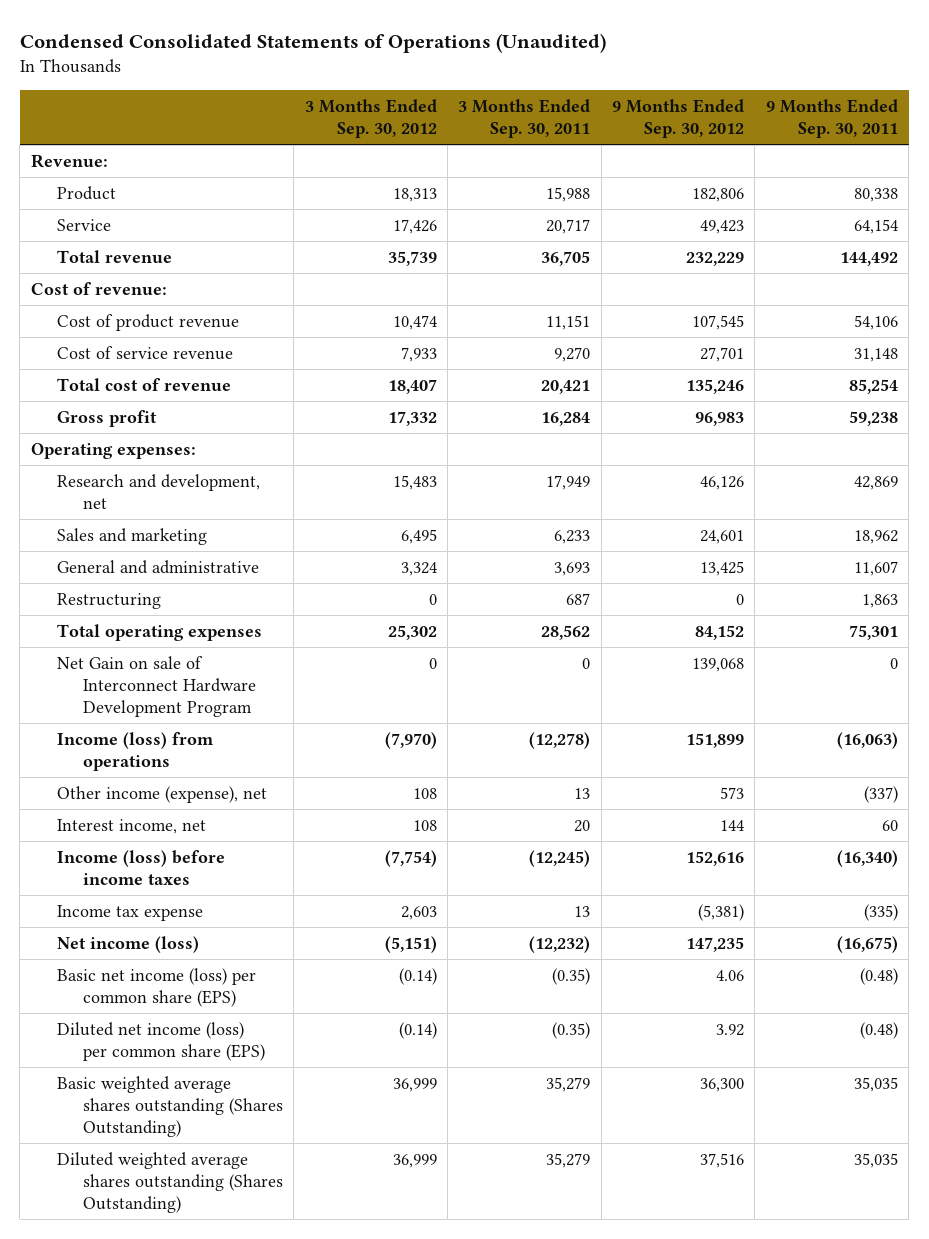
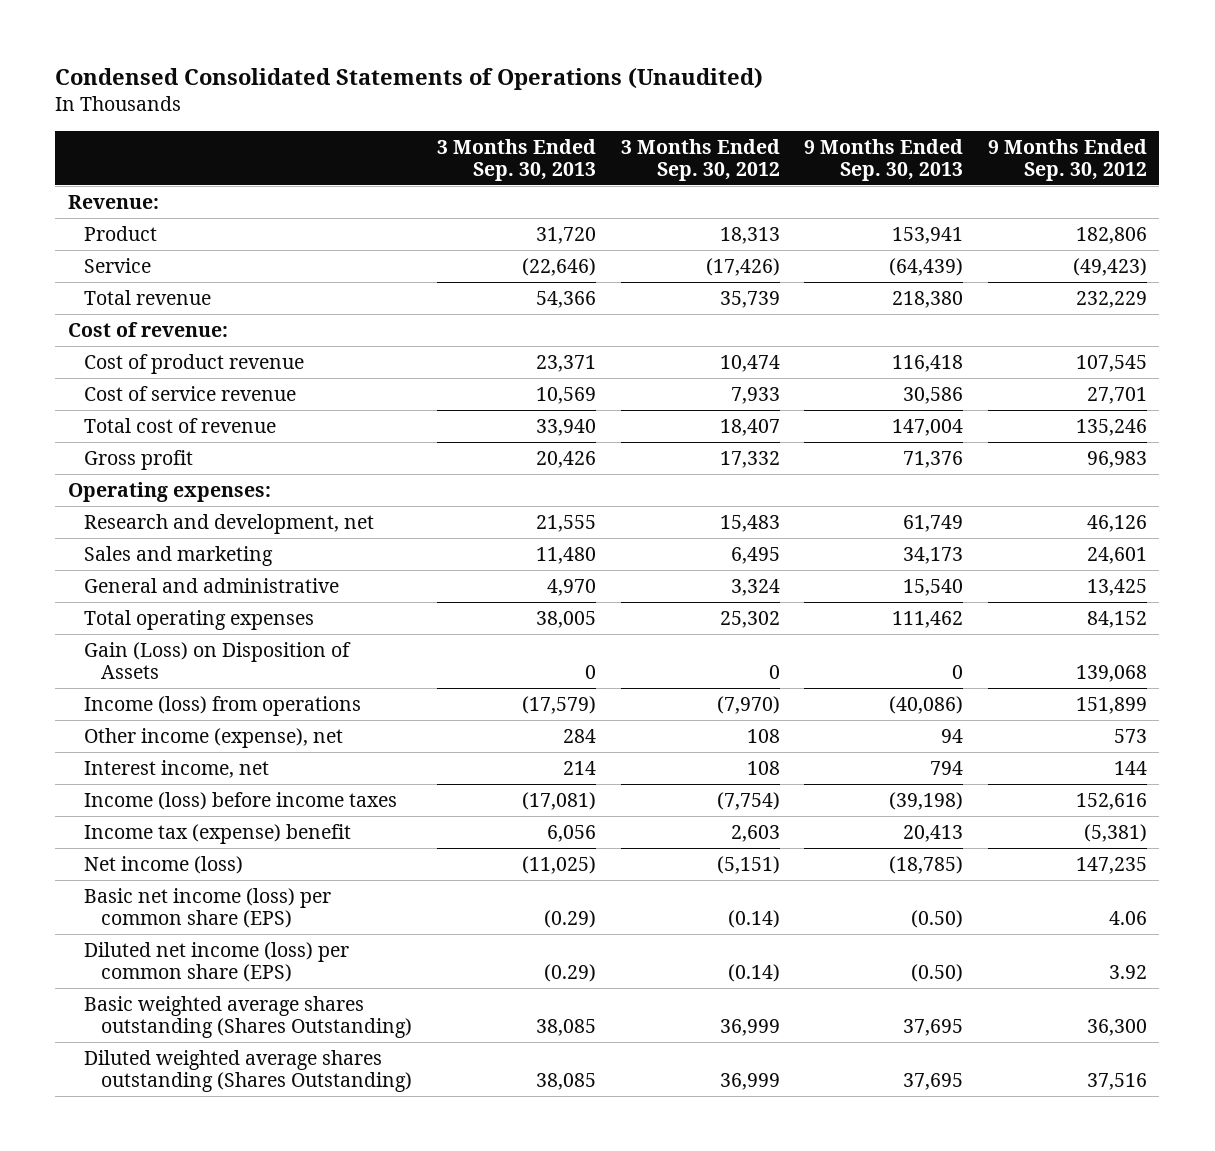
[458,98,591,138] 3 Months Ended Sep. 30, 2011 -> none
[765,98,898,138] 9 Months Ended Sep. 30, 2011 -> none
none -> [436,138,596,182] 3 Months Ended Sep. 30, 2013
none -> [804,138,964,182] 9 Months Ended Sep. 30, 2013
[392,218,437,234] 17,426 -> [705,257,780,276] (17,426)
[700,219,745,234] 49,423 -> [1073,257,1148,276] (49,423)
[56,592,161,609] Restructuring -> none
[56,655,257,718] Net Gain on sale of Interconnect Hardware Development Program -> [84,641,352,680] Gain (Loss) on Disposition of Assets
[56,904,203,921] Income tax expense -> [84,823,352,844] Income tax (expense) benefit

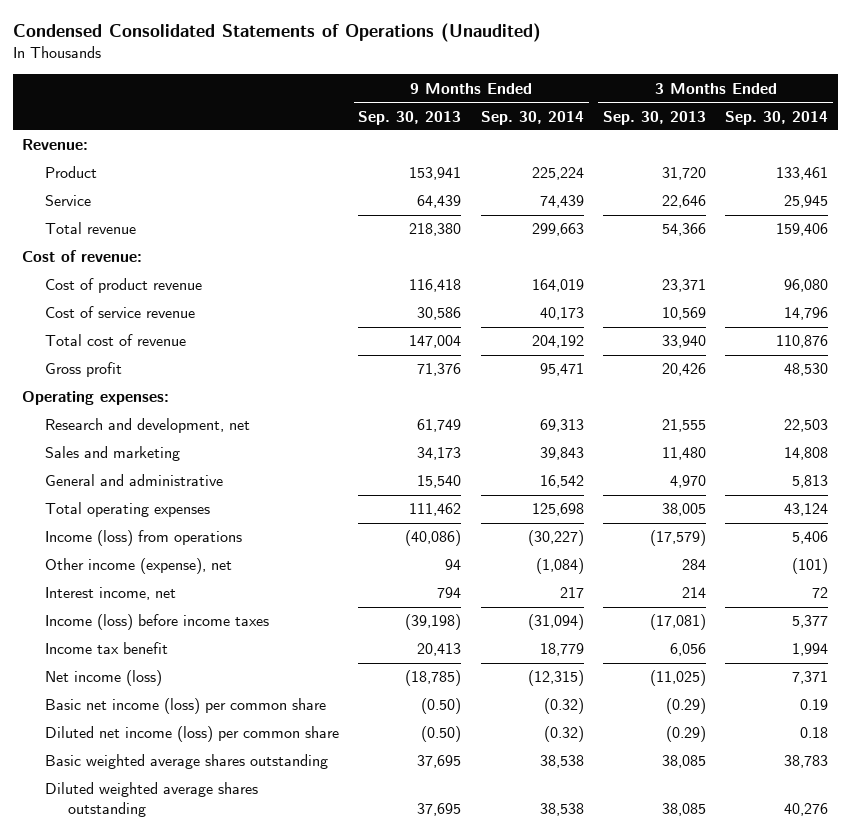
[620,138,780,182] 3 Months Ended Sep. 30, 2012 -> none
[988,138,1148,182] 9 Months Ended Sep. 30, 2012 -> none
none -> [480,110,584,125] Sep. 30, 2014
none -> [725,110,829,125] Sep. 30, 2014
[521,257,596,276] (22,646) -> [661,195,706,209] 22,646
[889,257,964,276] (64,439) -> [417,195,462,209] 64,439
[84,641,352,680] Gain (Loss) on Disposition of Assets -> none
[84,823,352,844] Income tax (expense) benefit -> [45,642,169,655] Income tax benefit
[84,887,332,929] Basic net income (loss) per common share (EPS) -> [45,698,327,715] Basic net income (loss) per common share
[84,941,350,983] Diluted net income (loss) per common share (EPS) -> [45,726,340,743] Diluted net income (loss) per common share
[84,995,413,1039] Basic weighted average shares outstanding (Shares Outstanding) -> [45,754,329,770] Basic weighted average shares outstanding
[84,1049,413,1093] Diluted weighted average shares outstanding (Shares Outstanding) -> [45,782,259,817] Diluted weighted average shares outstanding

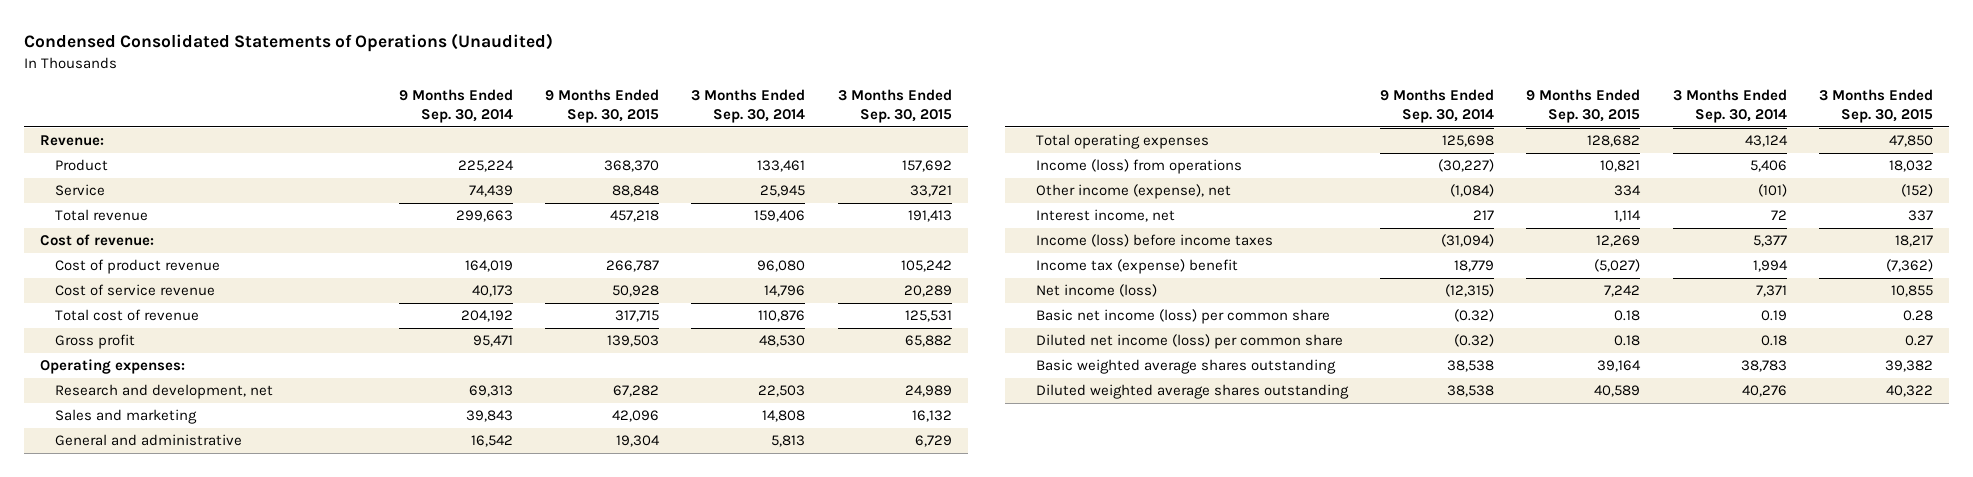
[358,110,462,125] Sep. 30, 2013 -> none
[602,110,706,125] Sep. 30, 2013 -> none
none -> [545,88,660,124] 9 Months Ended Sep. 30, 2015
none -> [837,88,952,124] 3 Months Ended Sep. 30, 2015
[45,642,169,655] Income tax benefit -> [1035,259,1238,275] Income tax (expense) benefit

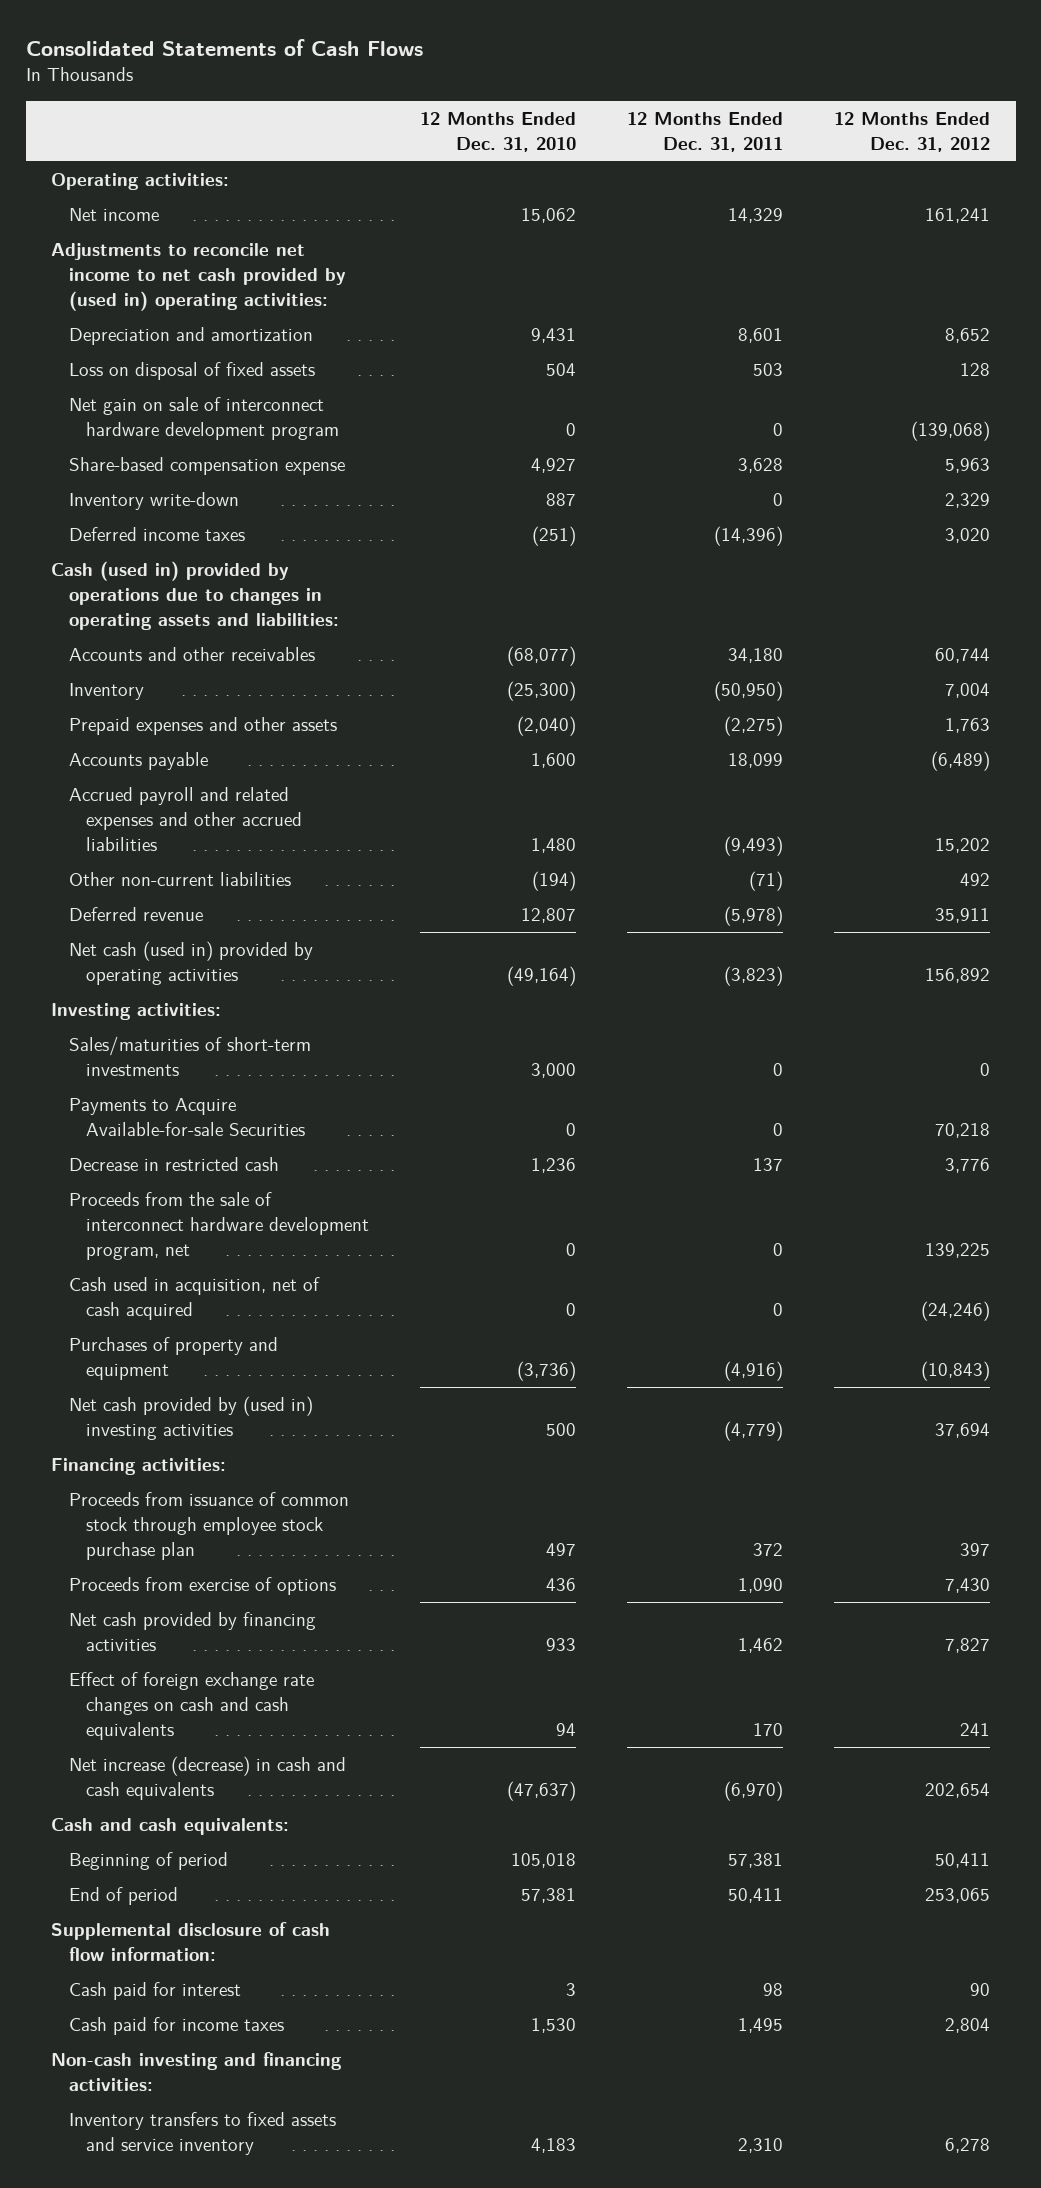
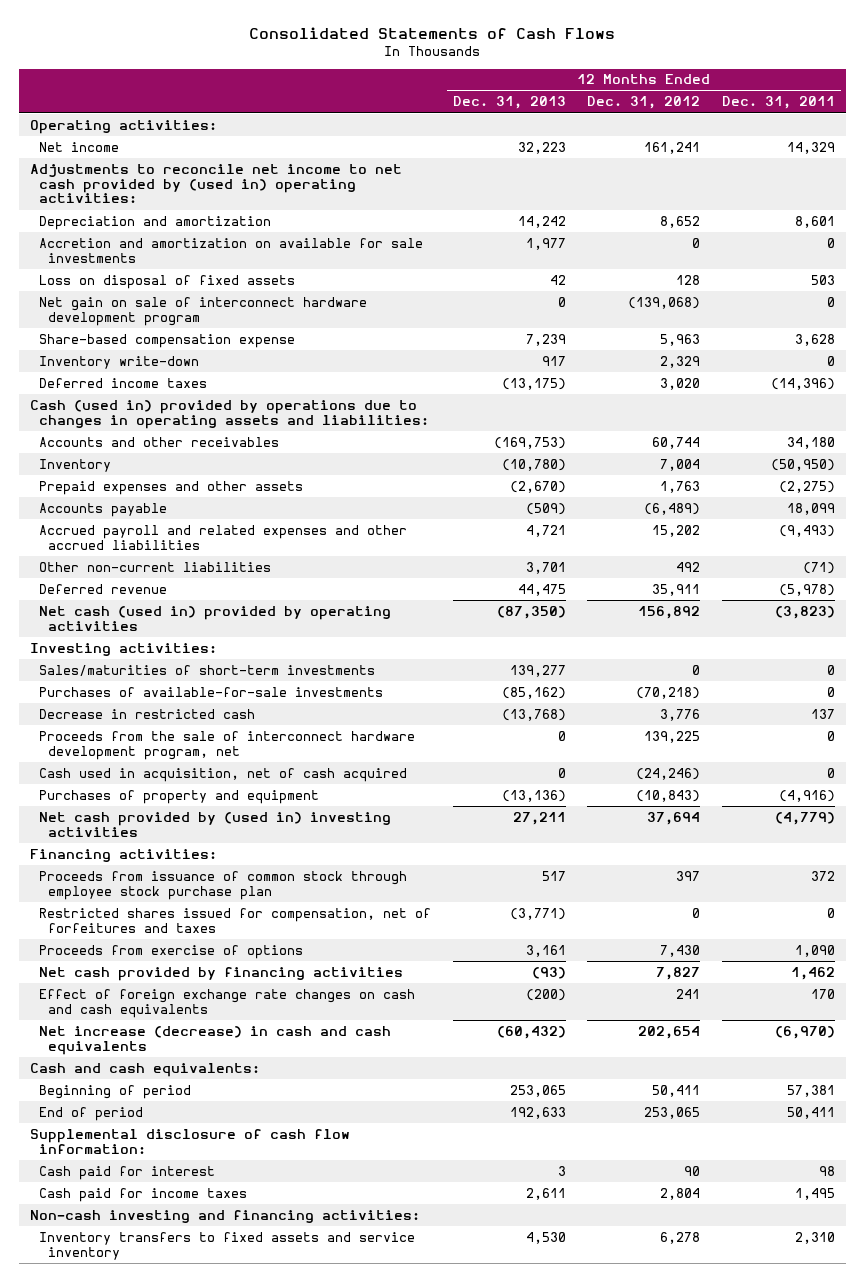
[420,111,577,152] 12 Months Ended Dec. 31, 2010 -> none
none -> [452,96,566,110] Dec. 31, 2013
none -> [38,237,423,263] Accretion and amortization on available for sale investments
[68,1098,306,1137] Payments to Acquire Available-for-sale Securities -> [38,686,383,697] Purchases of available-for-sale investments
[935,1123,991,1139] 70,218 -> [636,686,701,699] (70,218)
none -> [38,907,431,933] Restricted shares issued for compensation, net of forfeitures and taxes

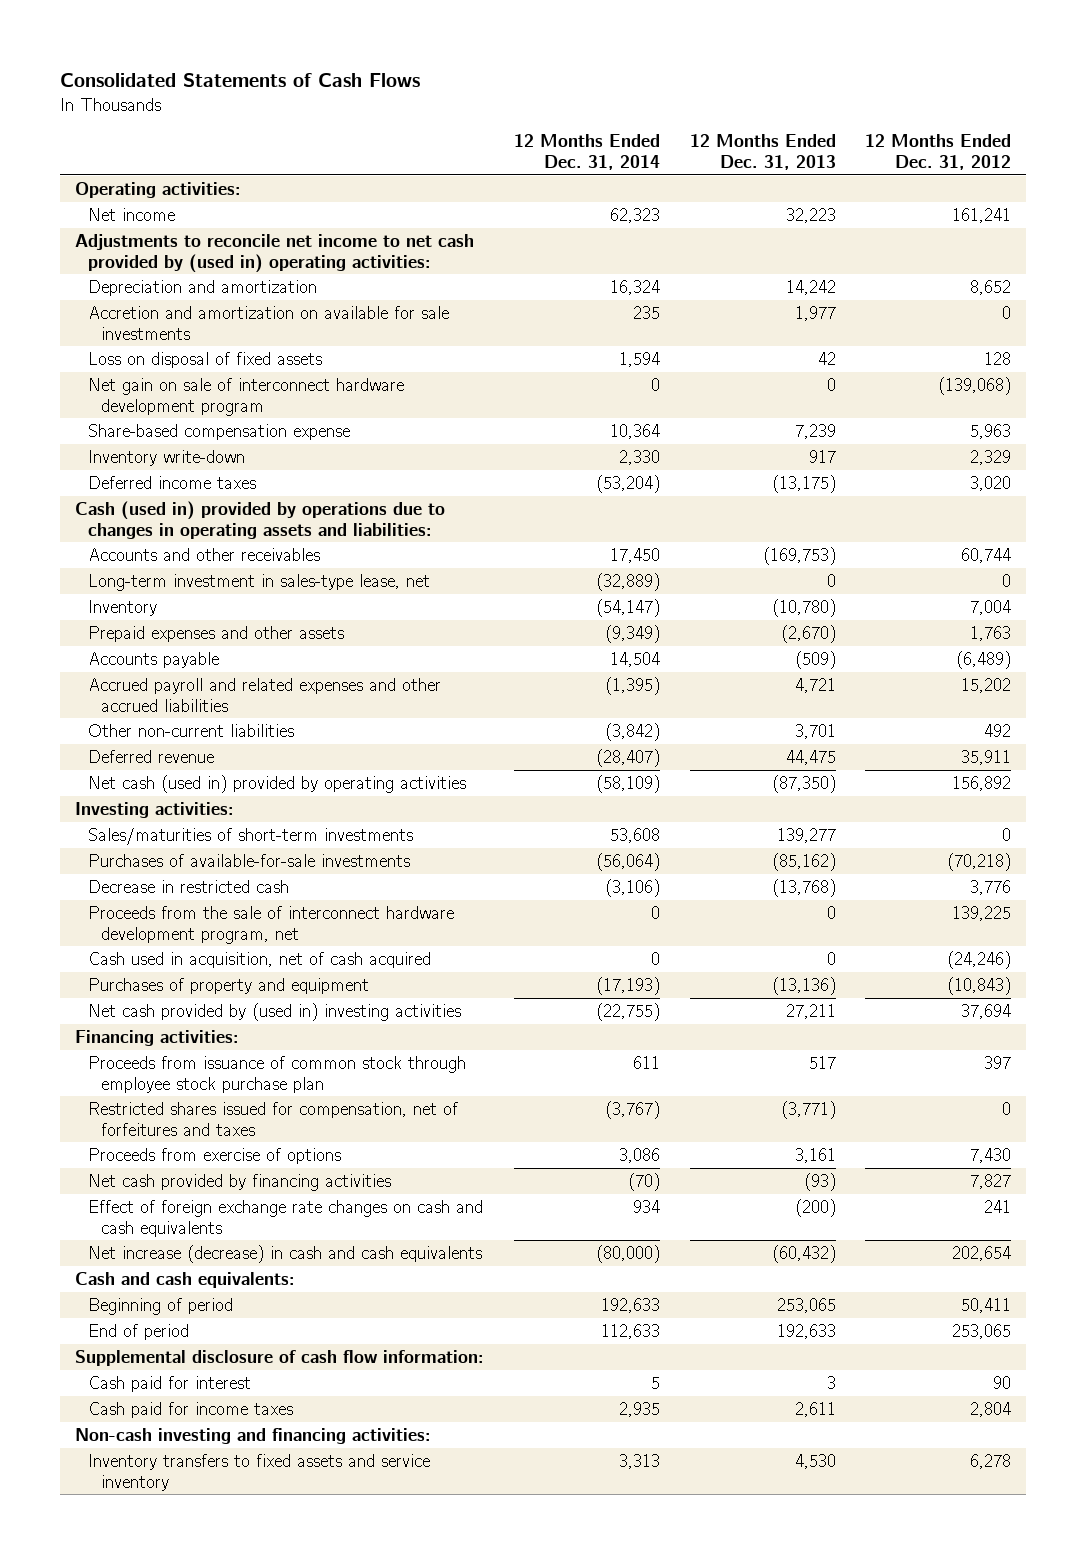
[722,96,836,110] Dec. 31, 2011 -> none
none -> [513,134,660,170] 12 Months Ended Dec. 31, 2014
none -> [88,573,431,591] Long-term investment in sales-type lease, net

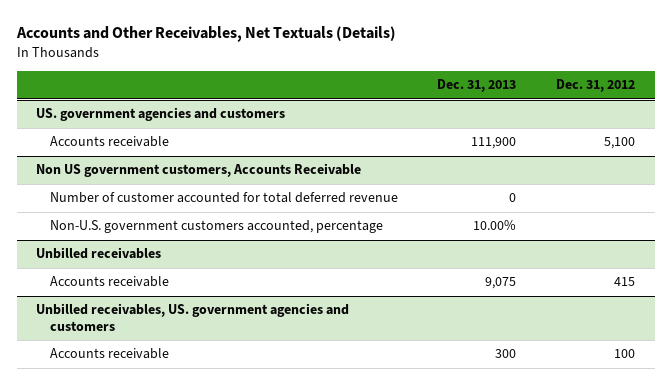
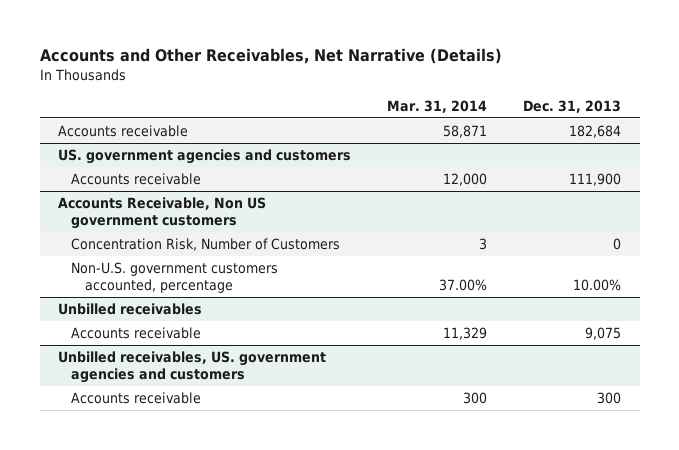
[15,26,396,43] Accounts and Other Receivables, Net Textuals (Details) -> [39,48,502,65] Accounts and Other Receivables, Net Narrative (Details)
[555,79,635,93] Dec. 31, 2012 -> none
none -> [387,100,488,114] Mar. 31, 2014
none -> [57,124,188,137] Accounts receivable
[36,163,362,178] Non US government customers, Accounts Receivable -> [57,196,266,230] Accounts Receivable, Non US government customers
[49,192,398,204] Number of customer accounted for total deferred revenue -> [71,237,341,251] Concentration Risk, Number of Customers

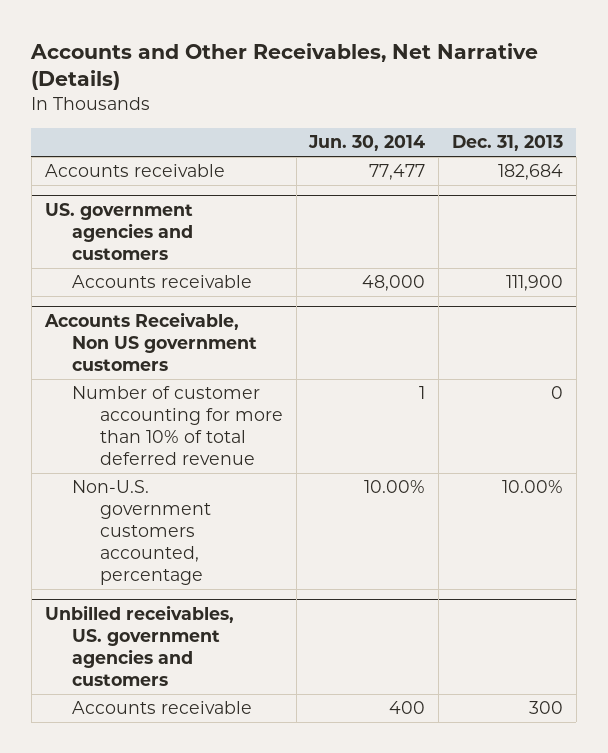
[387,100,488,114] Mar. 31, 2014 -> none
none -> [308,135,426,152] Jun. 30, 2014
[71,237,341,251] Concentration Risk, Number of Customers -> [72,386,284,466] Number of customer accounting for more than 10% of total deferred revenue
[57,302,202,315] Unbilled receivables -> none
[71,326,202,339] Accounts receivable -> none

